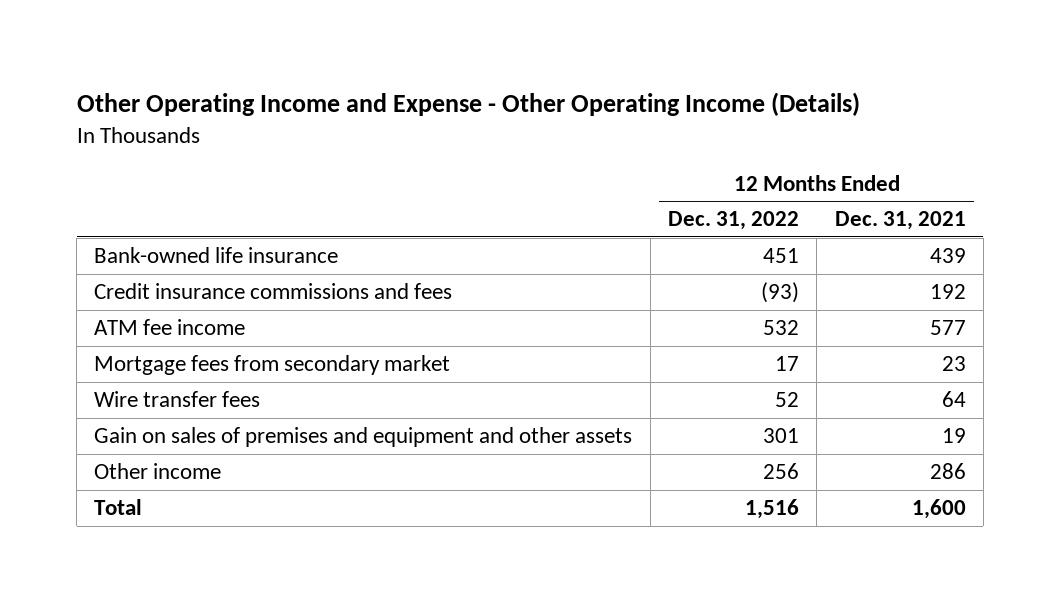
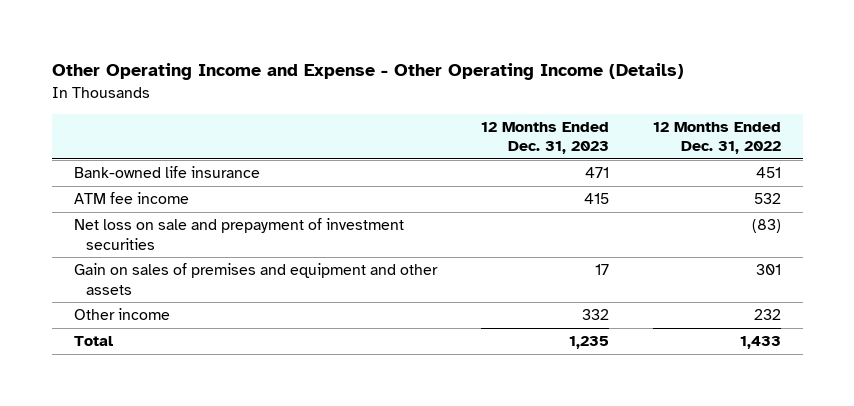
[834,211,966,231] Dec. 31, 2021 -> none
none -> [480,121,609,155] 12 Months Ended Dec. 31, 2023
[94,283,453,300] Credit insurance commissions and fees -> none
[94,355,451,376] Mortgage fees from secondary market -> none
[94,391,261,408] Wire transfer fees -> none
none -> [73,218,404,250] Net loss on sale and prepayment of investment securities
[762,463,799,480] 256 -> [753,309,781,321] 232
[744,499,799,520] 1,516 -> [739,336,781,350] 1,433

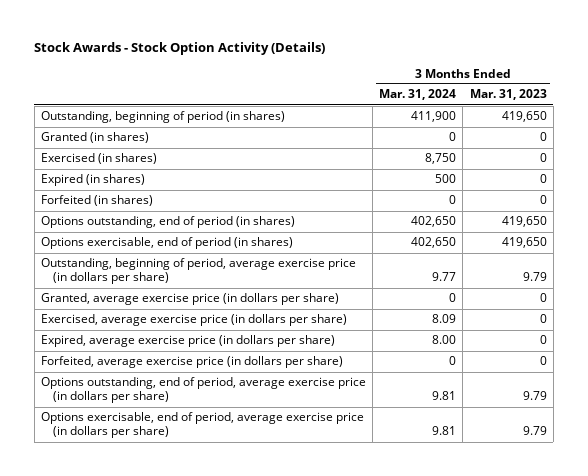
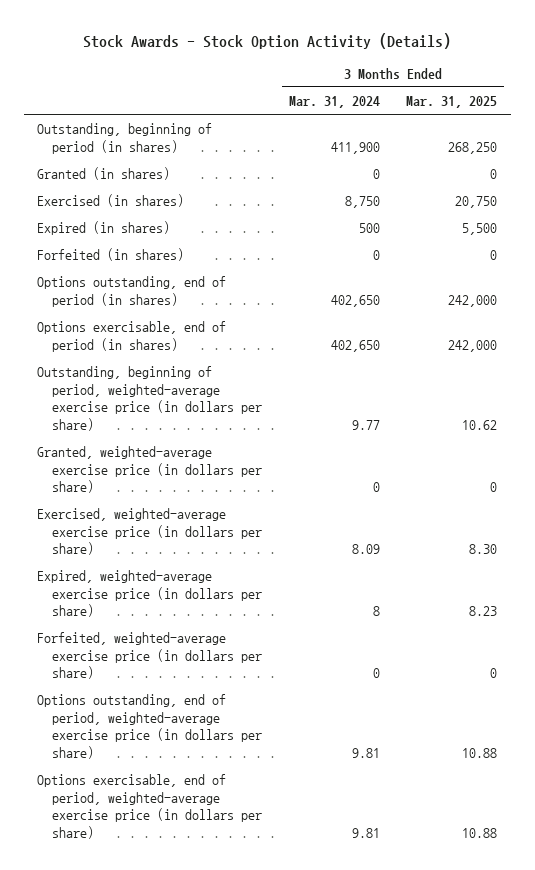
[469,89,547,101] Mar. 31, 2023 -> none
none -> [406,95,498,108] Mar. 31, 2025
[40,258,356,285] Outstanding, beginning of period, average exercise price (in dollars per share) -> [37,366,263,431] Outstanding, beginning of period, weighted-average exercise price (in dollars per share)
[40,293,339,306] Granted, average exercise price (in dollars per share) -> [37,446,263,494] Granted, weighted-average exercise price (in dollars per share)
[40,314,347,327] Exercised, average exercise price (in dollars per share) -> [37,508,263,556] Exercised, weighted-average exercise price (in dollars per share)
[40,335,335,348] Expired, average exercise price (in dollars per share) -> [37,570,263,618] Expired, weighted-average exercise price (in dollars per share)
[432,335,457,345] 8.00 -> [372,606,380,617] 8
[40,356,343,369] Forfeited, average exercise price (in dollars per share) -> [37,632,263,680] Forfeited, weighted-average exercise price (in dollars per share)
[40,377,366,404] Options outstanding, end of period, average exercise price (in dollars per share) -> [37,694,263,759] Options outstanding, end of period, weighted-average exercise price (in dollars per share)
[40,412,364,439] Options exercisable, end of period, average exercise price (in dollars per share) -> [37,774,263,839] Options exercisable, end of period, weighted-average exercise price (in dollars per share)

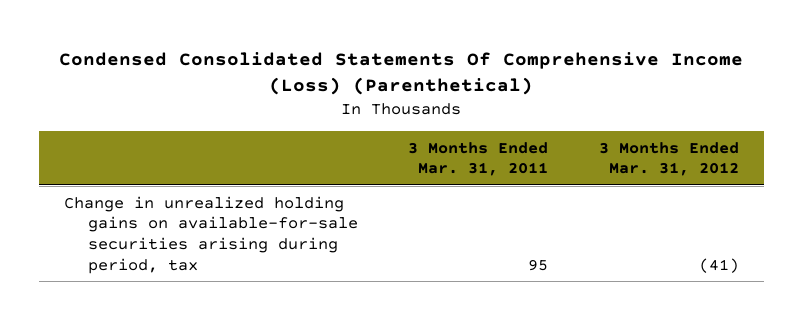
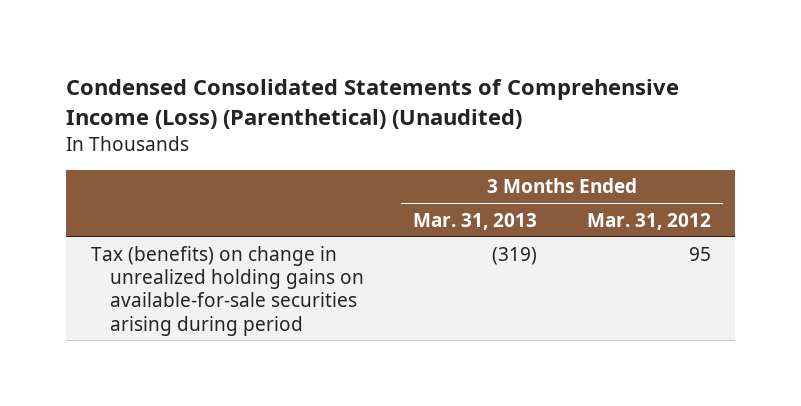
[59,51,744,96] Condensed Consolidated Statements Of Comprehensive Income (Loss) (Parenthetical) -> [65,79,679,129] Condensed Consolidated Statements of Comprehensive Income (Loss) (Parenthetical) (Unaudited)
[408,141,549,177] 3 Months Ended Mar. 31, 2011 -> none
none -> [413,212,538,230] Mar. 31, 2013
[63,195,358,274] Change in unrealized holding gains on available-for-sale securities arising during period, tax -> [90,245,365,336] Tax (benefits) on change in unrealized holding gains on available-for-sale securities arising during period
[698,257,739,273] (41) -> [688,246,711,261] 95

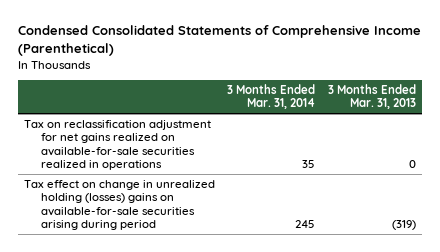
[65,79,679,129] Condensed Consolidated Statements of Comprehensive Income (Loss) (Parenthetical) (Unaudited) -> [17,25,421,57] Condensed Consolidated Statements of Comprehensive Income (Parenthetical)
[586,212,711,230] Mar. 31, 2012 -> none
none -> [227,83,316,110] 3 Months Ended Mar. 31, 2014
none -> [23,119,211,171] Tax on reclassification adjustment for net gains realized on available-for-sale securities realized in operations
[90,245,365,336] Tax (benefits) on change in unrealized holding gains on available-for-sale securities arising during period -> [23,179,215,231] Tax effect on change in unrealized holding (losses) gains on available-for-sale securities arising during period

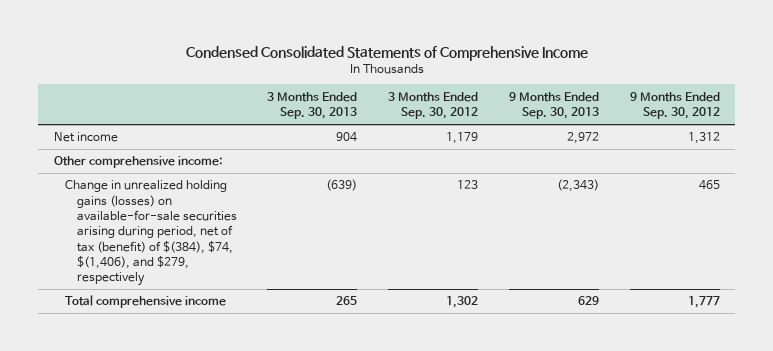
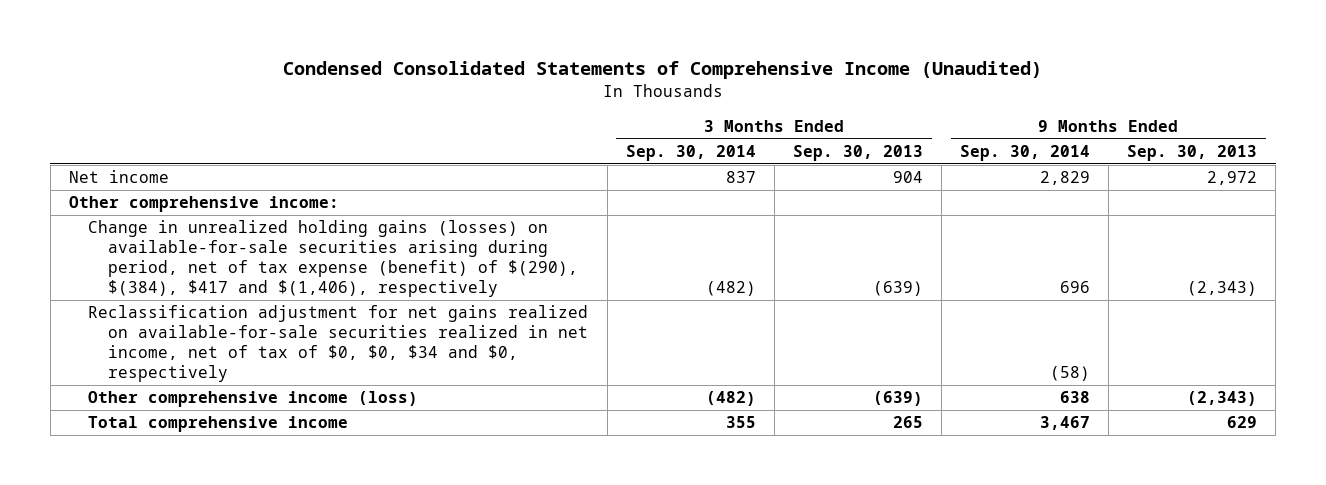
[185,45,588,61] Condensed Consolidated Statements of Comprehensive Income -> [282,61,1042,80] Condensed Consolidated Statements of Comprehensive Income (Unaudited)
[388,91,479,120] 3 Months Ended Sep. 30, 2012 -> none
[629,91,720,120] 9 Months Ended Sep. 30, 2012 -> none
none -> [625,145,756,162] Sep. 30, 2014
none -> [959,145,1090,162] Sep. 30, 2014
[65,180,237,287] Change in unrealized holding gains (losses) on available-for-sale securities arising during period, net of tax (benefit) of $(384), $74, $(1,406), and $279, respectively -> [88,220,579,298] Change in unrealized holding gains (losses) on available-for-sale securities arising during period, net of tax expense (benefit) of $(290), $(384), $417 and $(1,406), respectively
none -> [88,305,589,383] Reclassification adjustment for net gains realized on available-for-sale securities realized in net income, net of tax of $0, $0, $34 and $0, respectively
none -> [88,391,419,408] Other comprehensive income (loss)

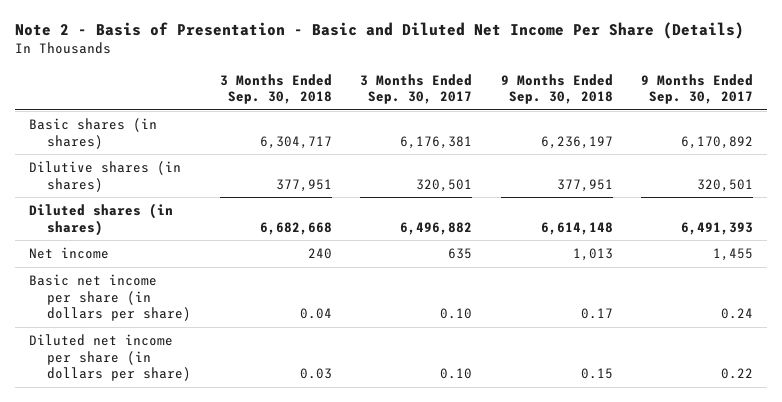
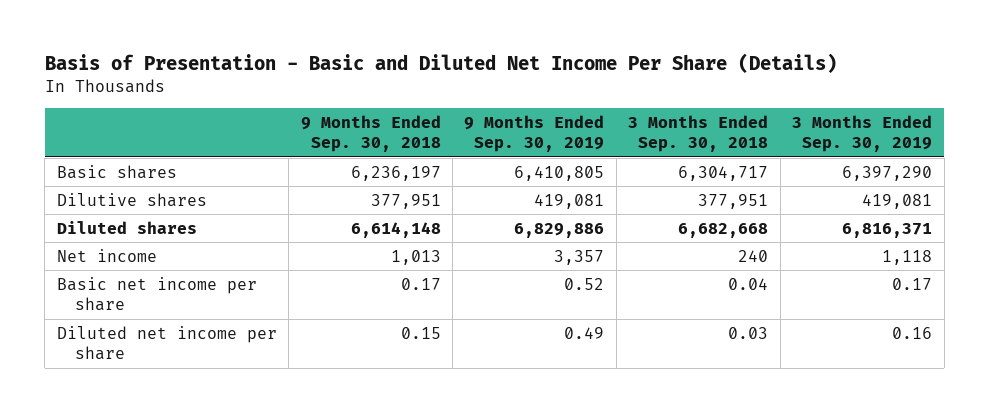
[14,22,744,40] Note 2 - Basis of Presentation - Basic and Diluted Net Income Per Share (Details) -> [44,52,837,73] Basis of Presentation - Basic and Diluted Net Income Per Share (Details)
[360,73,473,105] 3 Months Ended Sep. 30, 2017 -> none
[641,73,754,105] 9 Months Ended Sep. 30, 2017 -> none
none -> [464,114,605,152] 9 Months Ended Sep. 30, 2019
none -> [792,114,933,152] 3 Months Ended Sep. 30, 2019
[28,118,157,149] Basic shares (in shares) -> [56,164,177,179] Basic shares
[28,161,181,192] Dilutive shares (in shares) -> [56,192,207,207] Dilutive shares
[28,203,173,236] Diluted shares (in shares) -> [56,220,197,234] Diluted shares
[28,274,192,322] Basic net income per share (in dollars per share) -> [56,276,257,312] Basic net income per share
[28,334,192,382] Diluted net income per share (in dollars per share) -> [56,325,277,361] Diluted net income per share

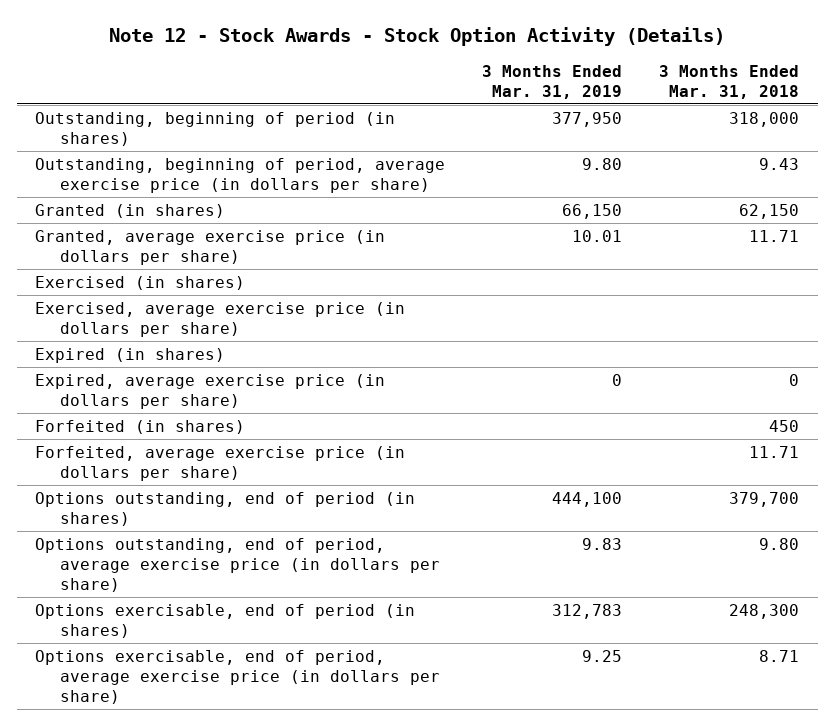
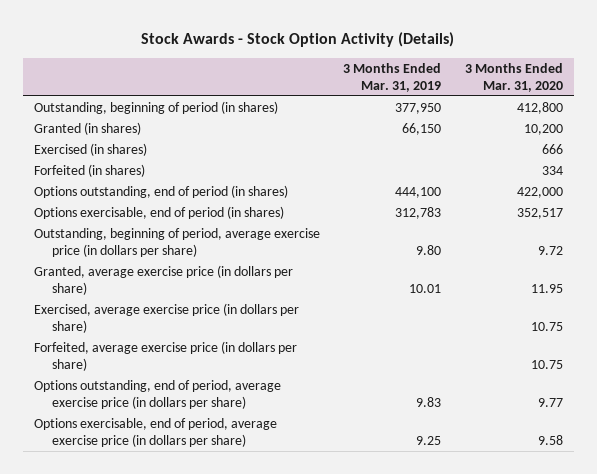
[109,26,726,46] Note 12 - Stock Awards - Stock Option Activity (Details) -> [141,31,455,47] Stock Awards - Stock Option Activity (Details)
[659,64,800,99] 3 Months Ended Mar. 31, 2018 -> none
none -> [464,62,563,92] 3 Months Ended Mar. 31, 2020
[35,348,226,364] Expired (in shares) -> none
[35,374,386,409] Expired, average exercise price (in dollars per share) -> none
[35,158,446,193] Outstanding, beginning of period, average exercise price (in dollars per share) -> [34,228,321,258] Outstanding, beginning of period, average exercise price (in dollars per share)
[35,230,386,265] Granted, average exercise price (in dollars per share) -> [34,265,294,296] Granted, average exercise price (in dollars per share)
[35,302,406,337] Exercised, average exercise price (in dollars per share) -> [34,303,300,334] Exercised, average exercise price (in dollars per share)
[35,446,406,481] Forfeited, average exercise price (in dollars per share) -> [34,341,298,372] Forfeited, average exercise price (in dollars per share)
[35,538,441,592] Options outstanding, end of period, average exercise price (in dollars per share) -> [34,380,282,410] Options outstanding, end of period, average exercise price (in dollars per share)

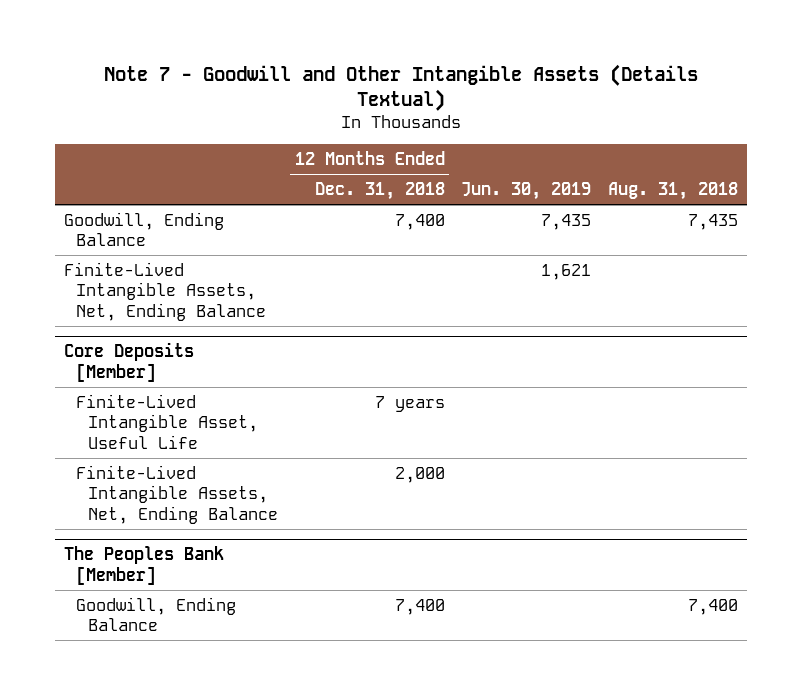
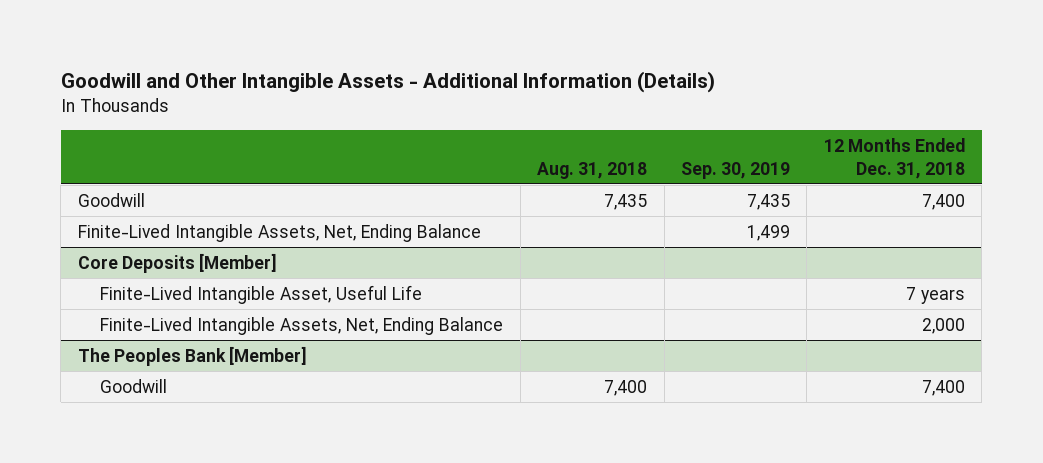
[104,63,699,112] Note 7 - Goodwill and Other Intangible Assets (Details Textual) -> [60,71,715,94] Goodwill and Other Intangible Assets - Additional Information (Details)
[461,181,592,200] Jun. 30, 2019 -> none
none -> [681,161,791,179] Sep. 30, 2019
[63,211,224,247] Goodwill, Ending Balance -> [77,192,145,207] Goodwill
[75,596,236,632] Goodwill, Ending Balance -> [100,378,168,393] Goodwill

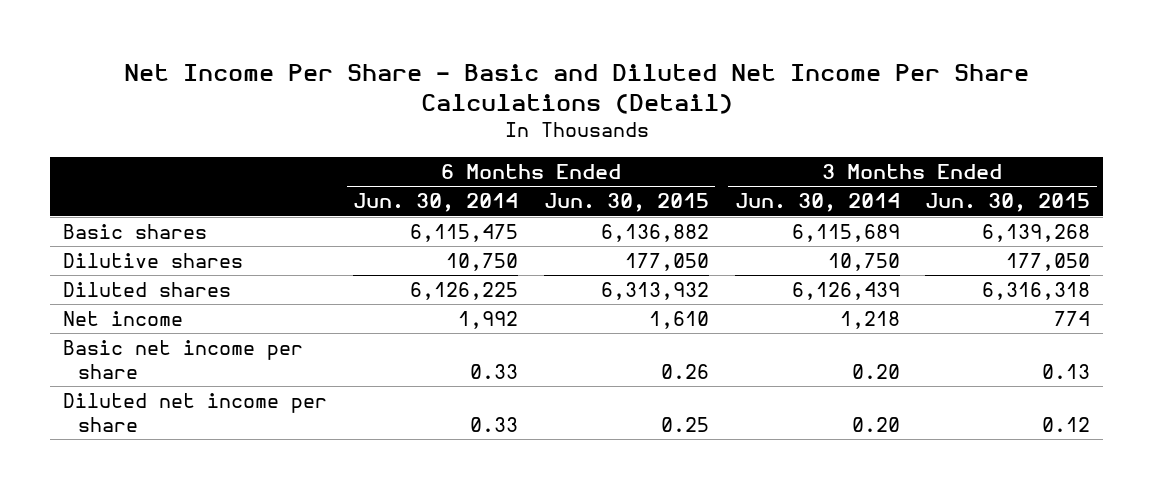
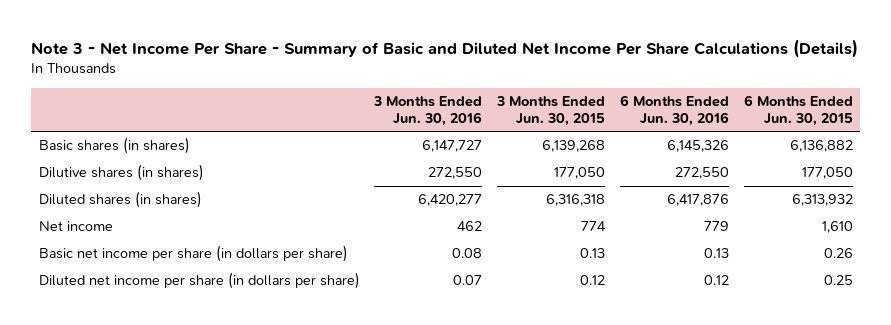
[123,63,1029,114] Net Income Per Share - Basic and Diluted Net Income Per Share Calculations (Detail) -> [31,38,859,58] Note 3 - Net Income Per Share - Summary of Basic and Diluted Net Income Per Share Calculations (Details)
[353,193,519,213] Jun. 30, 2014 -> none
[734,193,900,213] Jun. 30, 2014 -> none
none -> [373,95,483,127] 3 Months Ended Jun. 30, 2016
none -> [619,94,729,127] 6 Months Ended Jun. 30, 2016
[63,224,208,240] Basic shares -> [38,137,190,155] Basic shares (in shares)
[63,253,244,269] Dilutive shares -> [38,164,204,182] Dilutive shares (in shares)
[63,282,232,298] Diluted shares -> [38,191,202,209] Diluted shares (in shares)
[63,340,304,380] Basic net income per share -> [38,245,348,263] Basic net income per share (in dollars per share)
[63,393,328,433] Diluted net income per share -> [38,272,360,290] Diluted net income per share (in dollars per share)

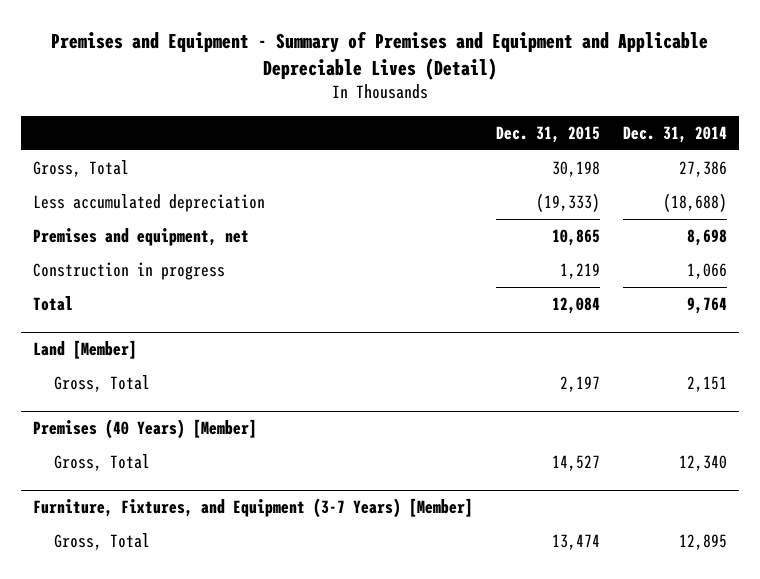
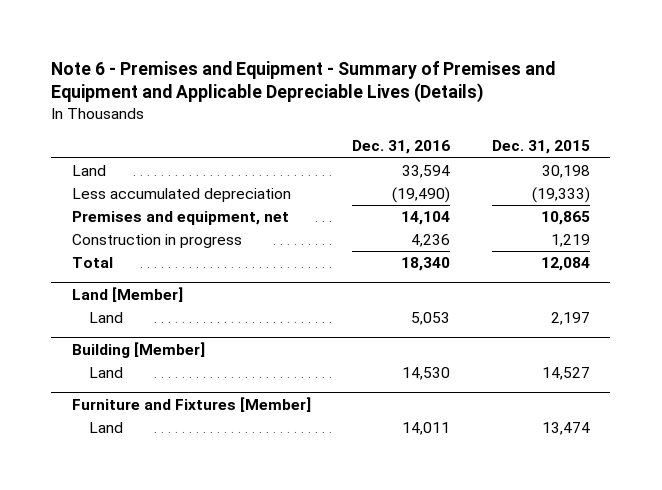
[50,30,708,80] Premises and Equipment - Summary of Premises and Equipment and Applicable Depreciable Lives (Detail) -> [51,60,556,104] Note 6 - Premises and Equipment - Summary of Premises and Equipment and Applicable Depreciable Lives (Details)
[623,125,728,143] Dec. 31, 2014 -> none
none -> [352,140,451,155] Dec. 31, 2016
[32,160,129,178] Gross, Total -> [71,165,106,177] Land
[54,375,151,393] Gross, Total -> [88,312,123,324] Land
[32,419,257,440] Premises (40 Years) [Member] -> [71,342,205,359] Building [Member]
[54,454,151,472] Gross, Total -> [88,367,123,379] Land
[32,498,473,519] Furniture, Fixtures, and Equipment (3-7 Years) [Member] -> [71,397,311,413] Furniture and Fixtures [Member]
[54,533,151,551] Gross, Total -> [88,422,123,434] Land

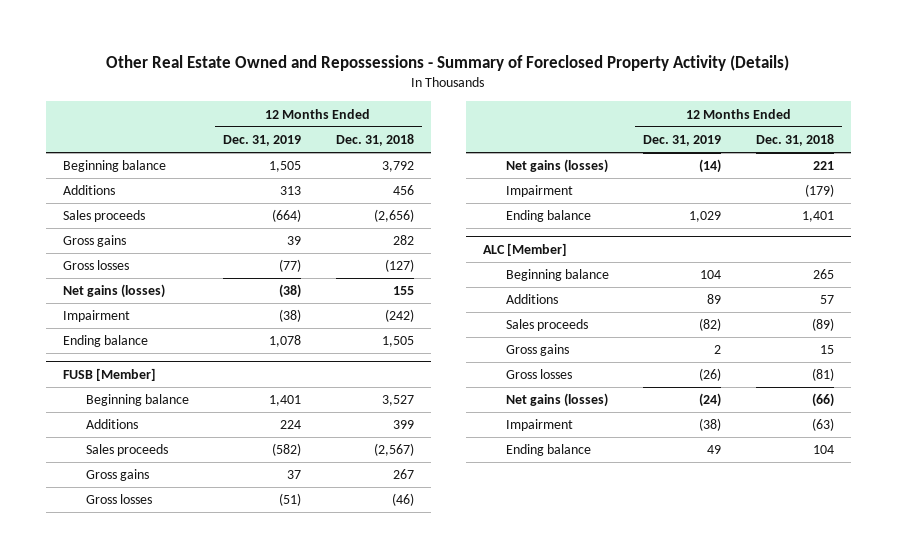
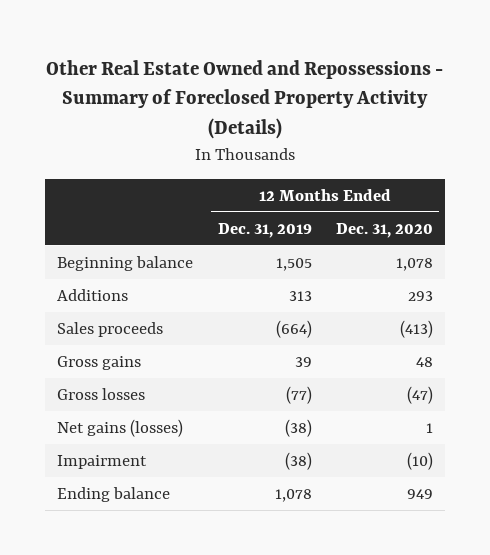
[335,133,414,146] Dec. 31, 2018 -> none
none -> [335,222,433,238] Dec. 31, 2020
[63,367,157,381] FUSB [Member] -> none
[85,394,189,407] Beginning balance -> none
[85,419,138,430] Additions -> none
[85,444,168,457] Sales proceeds -> none
[85,469,149,482] Gross gains -> none
[85,494,152,505] Gross losses -> none
[506,159,609,174] Net gains (losses) -> none
[506,185,574,198] Impairment -> none
[506,210,592,223] Ending balance -> none
[483,242,568,256] ALC [Member] -> none
[506,269,610,282] Beginning balance -> none
[506,294,559,305] Additions -> none
[506,319,589,332] Sales proceeds -> none
[506,344,570,357] Gross gains -> none
[506,369,573,380] Gross losses -> none
[506,393,609,408] Net gains (losses) -> none
[506,419,574,432] Impairment -> none
[506,444,592,457] Ending balance -> none

